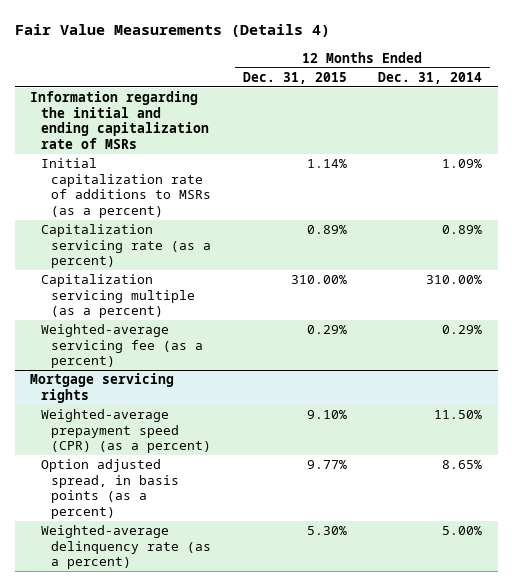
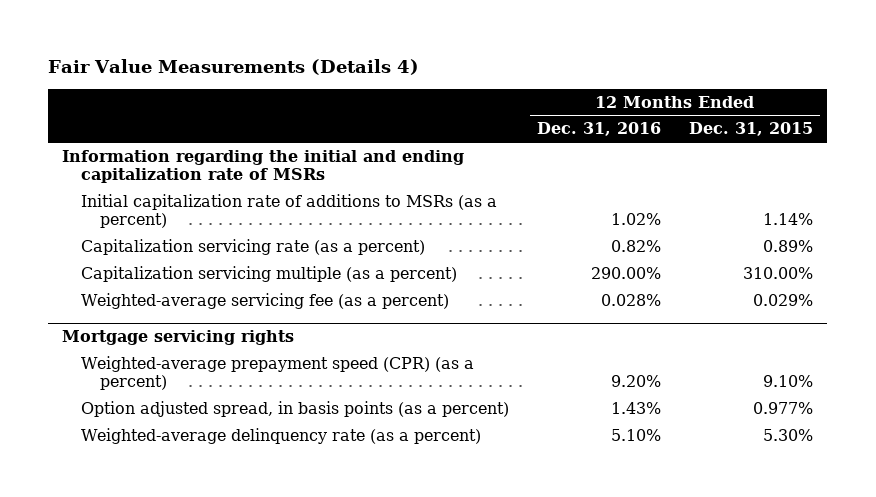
[377,72,482,85] Dec. 31, 2014 -> none
none -> [537,122,662,137] Dec. 31, 2016
[306,325,347,335] 0.29% -> [753,294,814,307] 0.029%
[306,460,347,470] 9.77% -> [753,402,814,415] 0.977%

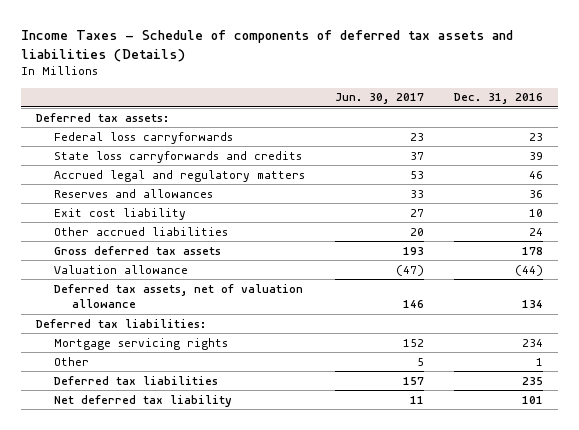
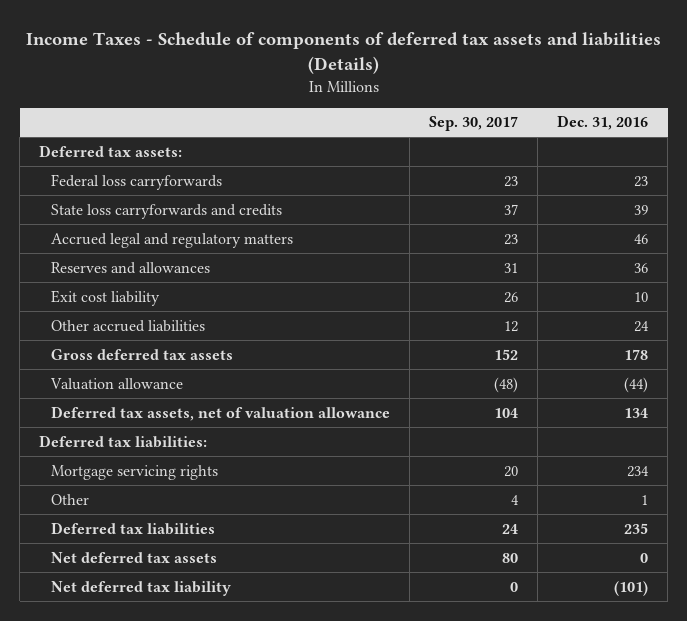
[334,93,424,105] Jun. 30, 2017 -> none
none -> [429,116,519,132] Sep. 30, 2017
none -> [51,551,218,563] Net deferred tax assets
[521,395,543,404] 101 -> [614,580,649,596] (101)

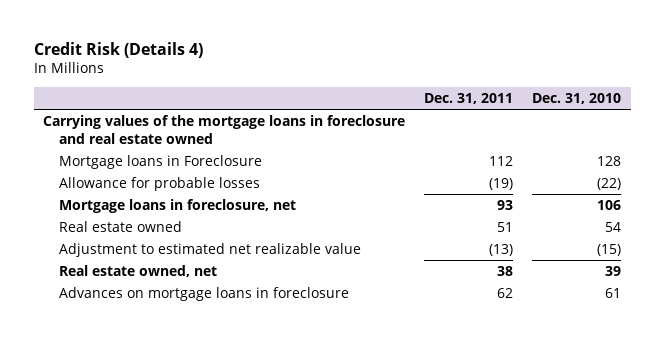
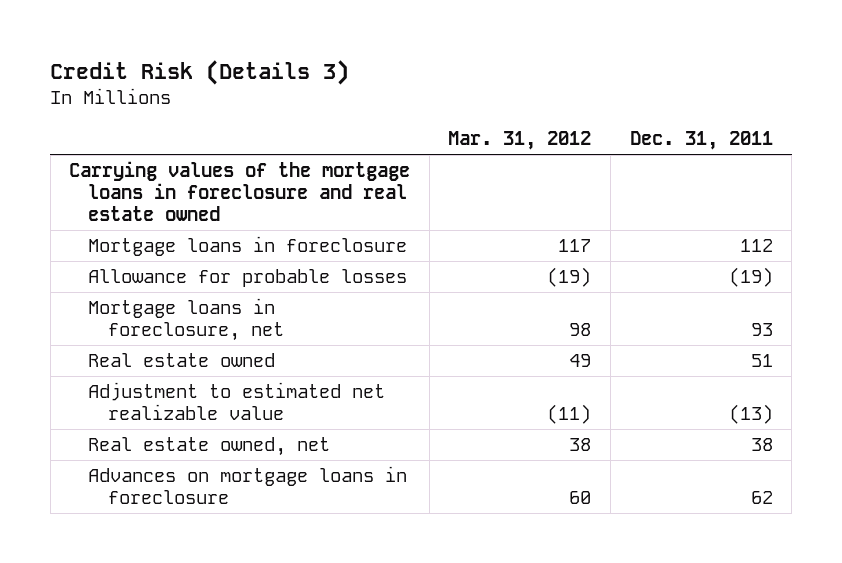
[33,41,203,58] Credit Risk (Details 4) -> [50,60,350,86] Credit Risk (Details 3)
[532,92,622,104] Dec. 31, 2010 -> none
none -> [448,131,592,151] Mar. 31, 2012
[58,155,262,170] Mortgage loans in Foreclosure -> [88,236,408,257] Mortgage loans in foreclosure

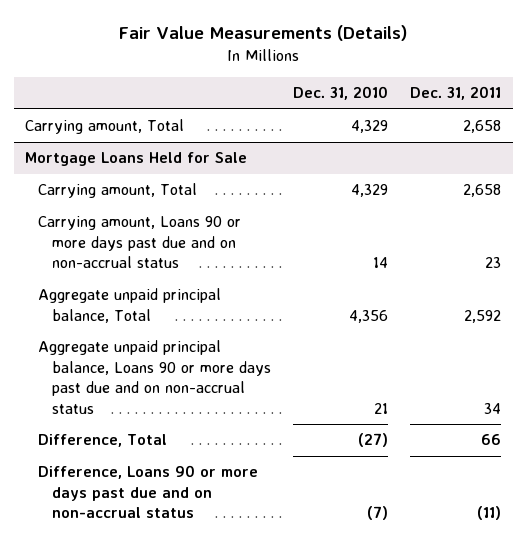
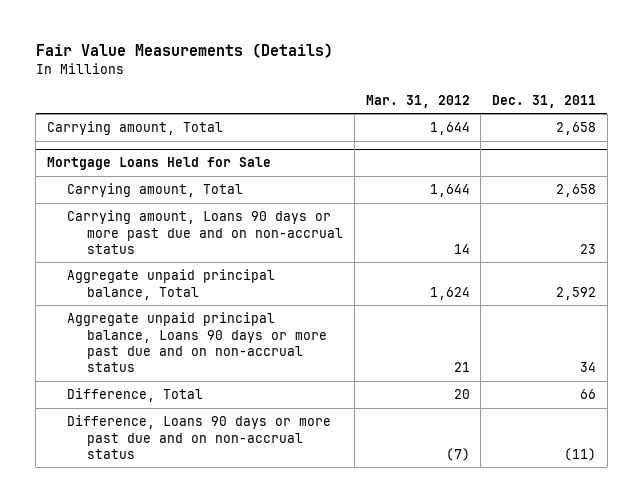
[293,86,389,101] Dec. 31, 2010 -> none
none -> [365,94,470,108] Mar. 31, 2012
[38,216,242,269] Carrying amount, Loans 90 or more days past due and on non-accrual status -> [67,210,344,254] Carrying amount, Loans 90 days or more past due and on non-accrual status
[38,340,271,415] Aggregate unpaid principal balance, Loans 90 or more days past due and on non-accrual status -> [67,312,328,373] Aggregate unpaid principal balance, Loans 90 days or more past due and on non-accrual status
[38,465,259,519] Difference, Loans 90 or more days past due and on non-accrual status -> [67,415,332,459] Difference, Loans 90 days or more past due and on non-accrual status

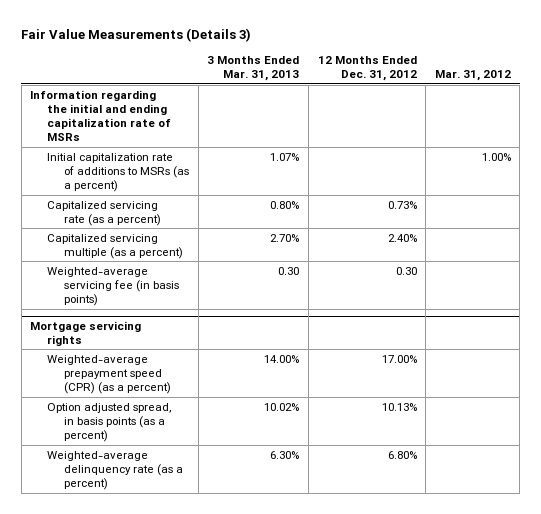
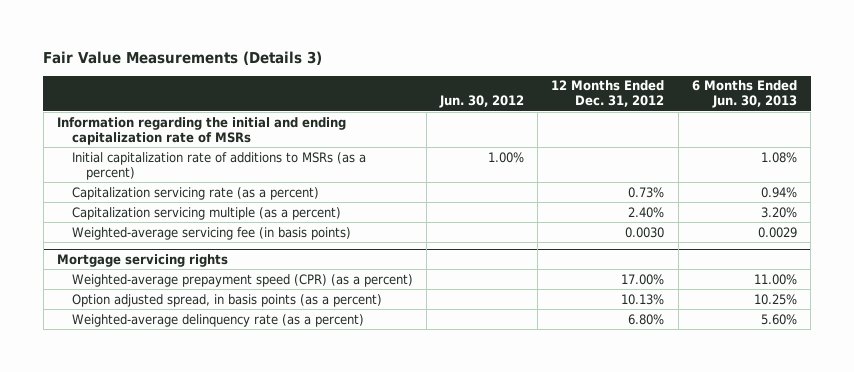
[207,56,300,82] 3 Months Ended Mar. 31, 2013 -> none
[434,70,511,82] Mar. 31, 2012 -> none
none -> [438,95,524,109] Jun. 30, 2012
none -> [691,80,797,109] 6 Months Ended Jun. 30, 2013
[47,200,162,226] Capitalized servicing rate (as a percent) -> [71,186,319,200] Capitalization servicing rate (as a percent)
[47,233,184,259] Capitalized servicing multiple (as a percent) -> [71,206,341,220] Capitalization servicing multiple (as a percent)
[395,266,417,275] 0.30 -> [625,226,665,238] 0.0030

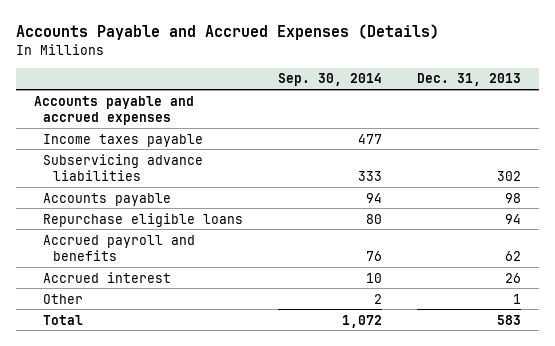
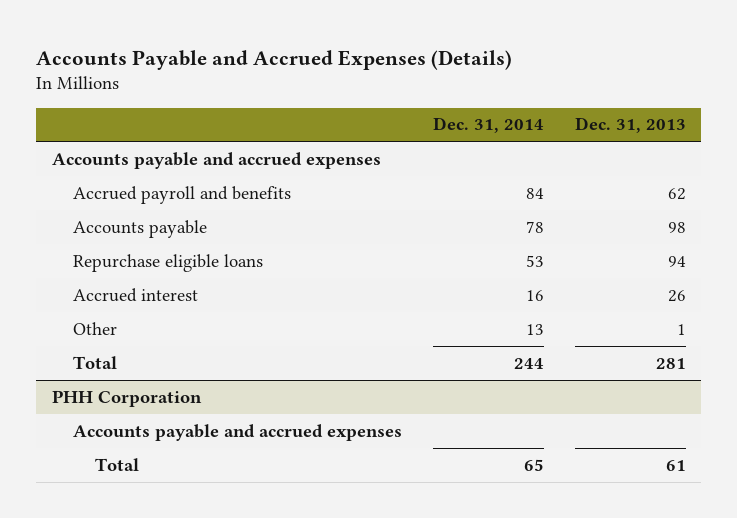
[278,73,383,87] Sep. 30, 2014 -> none
none -> [432,117,544,134] Dec. 31, 2014
[43,133,204,147] Income taxes payable -> none
[43,153,204,181] Subservicing advance liabilities -> none
[43,234,196,261] Accrued payroll and benefits -> [73,185,292,204] Accrued payroll and benefits
[497,314,522,325] 583 -> [655,357,686,369] 281
none -> [51,389,202,407] PHH Corporation
none -> [73,423,403,441] Accounts payable and accrued expenses
none -> [94,457,139,471] Total

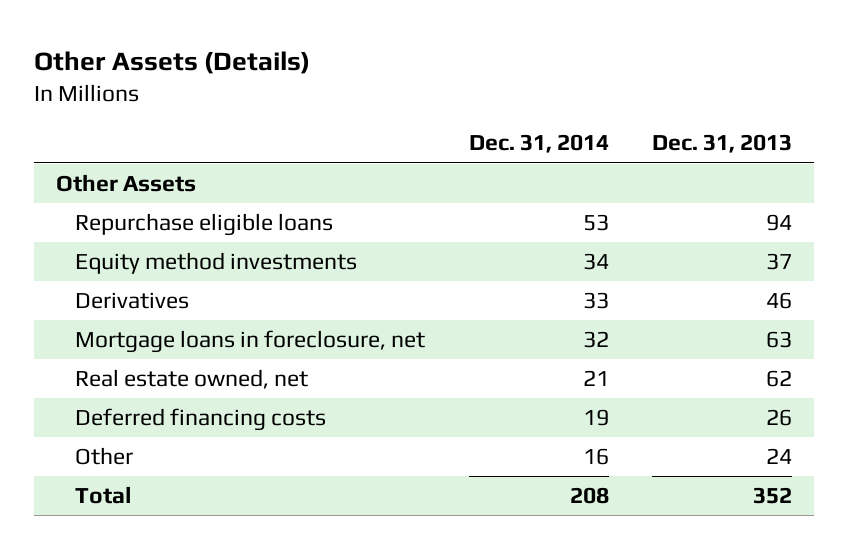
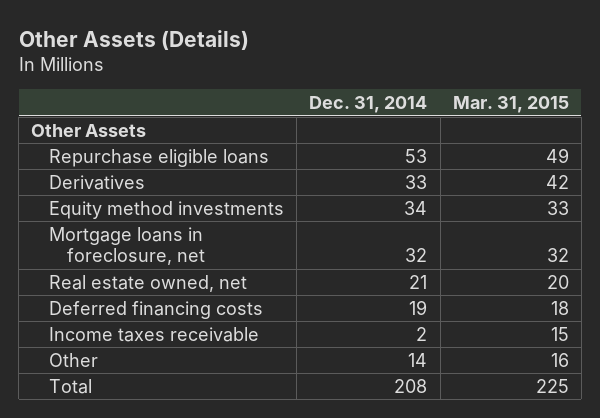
[651,134,792,154] Dec. 31, 2013 -> none
none -> [452,96,569,114] Mar. 31, 2015
[75,251,358,274] Equity method investments -> [49,200,285,219] Equity method investments
none -> [49,326,260,342] Income taxes receivable
[582,447,609,465] 16 -> [408,352,428,367] 14

